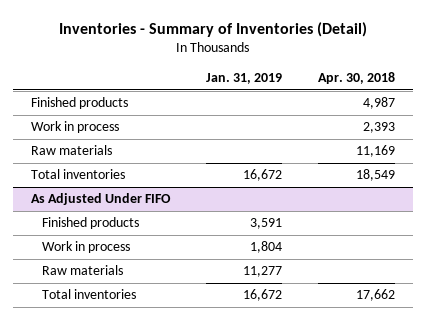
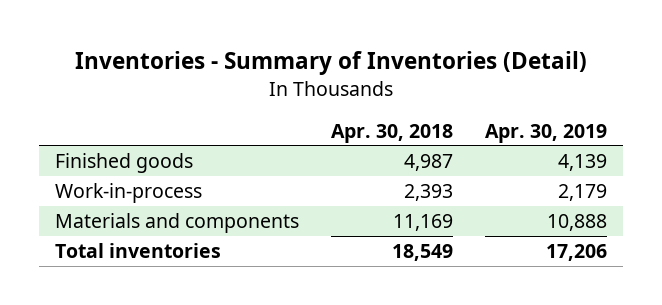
[205,73,282,85] Jan. 31, 2019 -> none
none -> [485,123,608,143] Apr. 30, 2019
[30,97,128,110] Finished products -> [54,152,193,173] Finished goods
[30,121,119,134] Work in process -> [54,182,202,203] Work-in-process
[30,145,112,156] Raw materials -> [54,212,299,233] Materials and components
[30,193,171,206] As Adjusted Under FIFO -> none
[41,217,139,230] Finished products -> none
[41,241,130,254] Work in process -> none
[41,265,123,276] Raw materials -> none
[41,289,136,300] Total inventories -> none

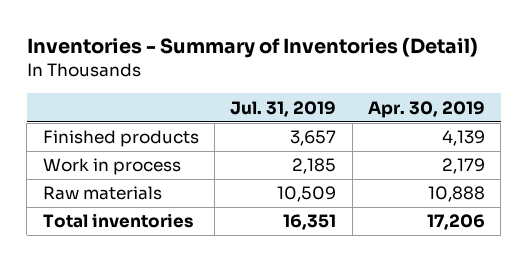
[331,123,454,143] Apr. 30, 2018 -> none
none -> [230,100,337,117] Jul. 31, 2019
[54,152,193,173] Finished goods -> [42,130,199,148] Finished products
[54,182,202,203] Work-in-process -> [42,158,181,176] Work in process
[54,212,299,233] Materials and components -> [42,186,162,201] Raw materials

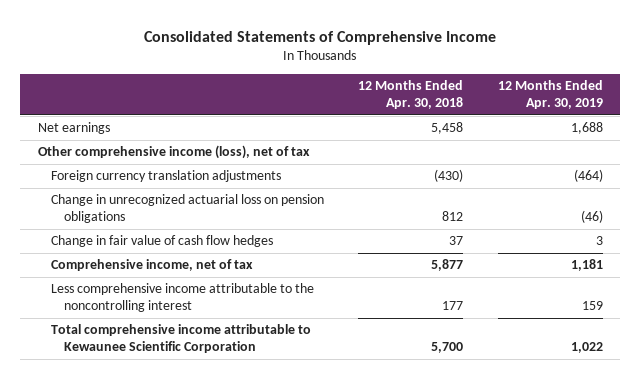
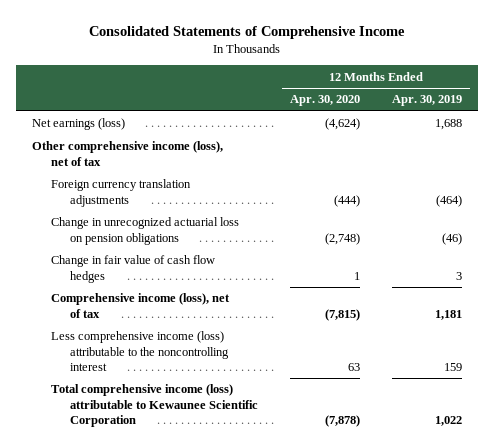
[358,80,464,110] 12 Months Ended Apr. 30, 2018 -> none
none -> [289,95,360,107] Apr. 30, 2020
[37,122,110,135] Net earnings -> [32,118,126,131] Net earnings (loss)
[50,259,253,272] Comprehensive income, net of tax -> [51,293,231,318] Comprehensive income (loss), net of tax
[50,283,314,313] Less comprehensive income attributable to the noncontrolling interest -> [51,331,230,371] Less comprehensive income (loss) attributable to the noncontrolling interest
[50,324,311,354] Total comprehensive income attributable to Kewaunee Scientific Corporation -> [51,384,259,427] Total comprehensive income (loss) attributable to Kewaunee Scientific Corporation

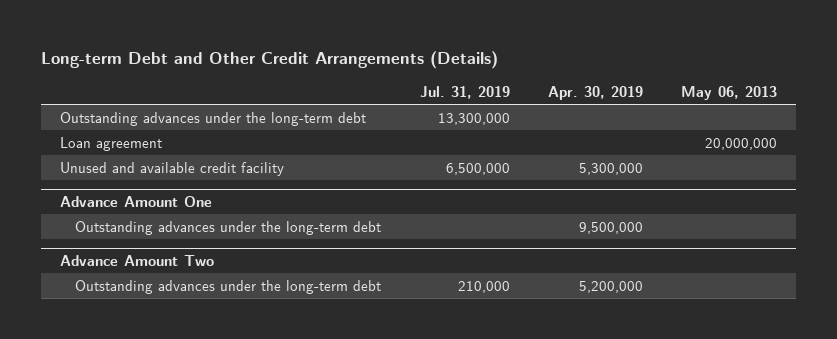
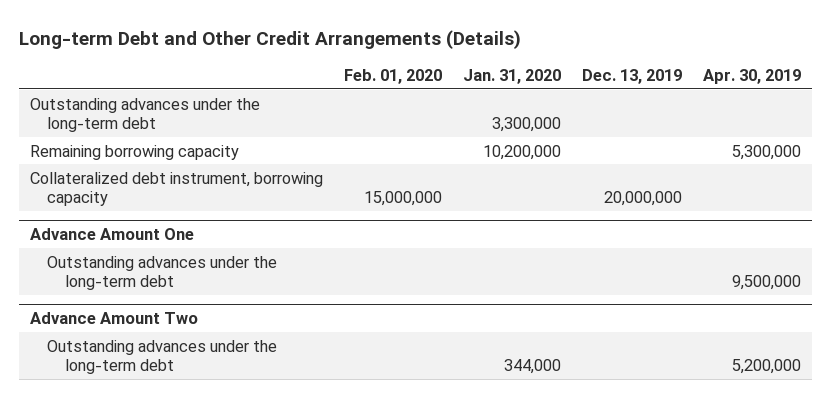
[419,85,510,99] Jul. 31, 2019 -> none
[681,85,778,100] May 06, 2013 -> none
none -> [343,69,442,85] Feb. 01, 2020
none -> [463,69,562,85] Jan. 31, 2020
none -> [582,69,683,85] Dec. 13, 2019
[60,136,163,151] Loan agreement -> none
[60,161,285,176] Unused and available credit facility -> [29,144,239,160] Remaining borrowing capacity
none -> [29,171,323,207] Collateralized debt instrument, borrowing capacity

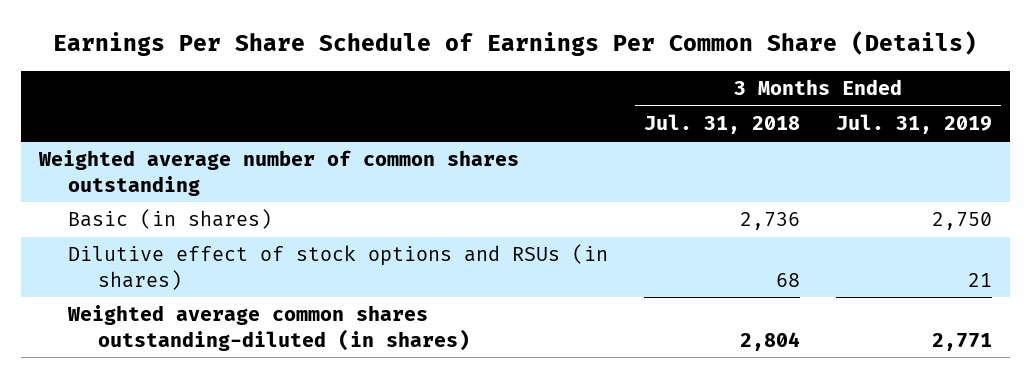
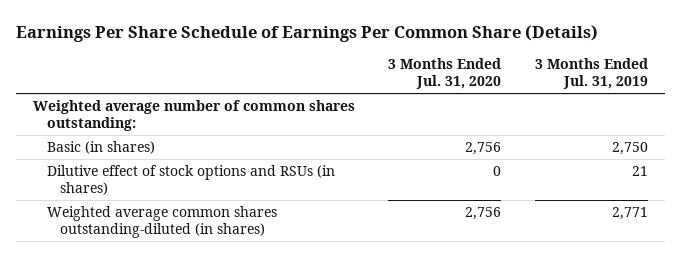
[644,114,801,135] Jul. 31, 2018 -> none
none -> [388,58,502,90] 3 Months Ended Jul. 31, 2020
[37,150,519,196] Weighted average number of common shares outstanding -> [32,100,355,132] Weighted average number of common shares outstanding:

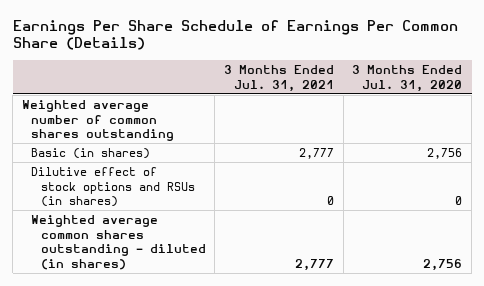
[535,58,649,90] 3 Months Ended Jul. 31, 2019 -> none
none -> [224,64,335,92] 3 Months Ended Jul. 31, 2021
[32,100,355,132] Weighted average number of common shares outstanding: -> [21,99,175,142] Weighted average number of common shares outstanding
[46,206,277,239] Weighted average common shares outstanding-diluted (in shares) -> [31,214,206,270] Weighted average common shares outstanding - diluted (in shares)

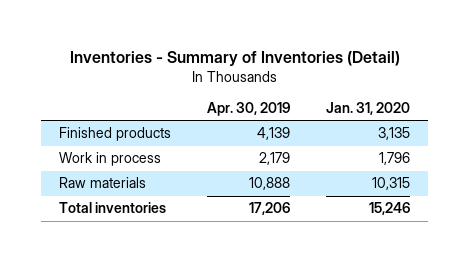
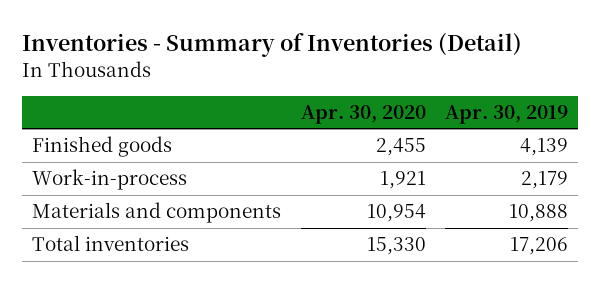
[326,101,411,115] Jan. 31, 2020 -> none
none -> [300,104,426,124] Apr. 30, 2020
[59,127,172,142] Finished products -> [31,136,172,158] Finished goods
[59,152,162,167] Work in process -> [31,169,187,191] Work-in-process
[59,177,147,189] Raw materials -> [31,202,281,224] Materials and components

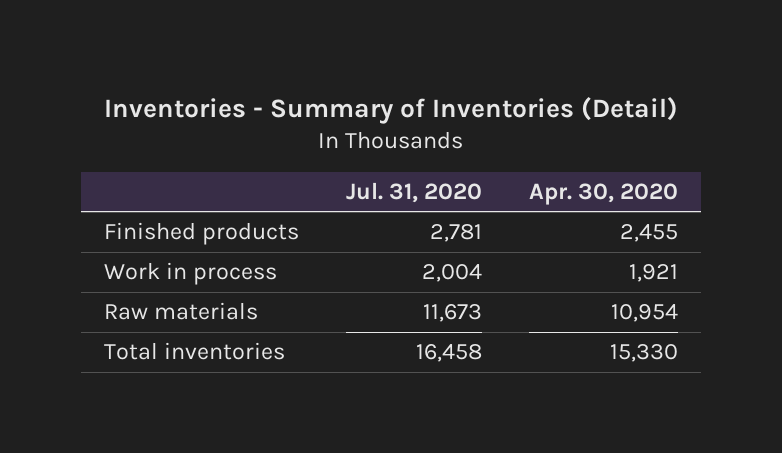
[445,104,569,124] Apr. 30, 2019 -> none
none -> [346,181,483,203] Jul. 31, 2020
[31,136,172,158] Finished goods -> [104,222,300,246] Finished products
[31,169,187,191] Work-in-process -> [104,262,278,286] Work in process
[31,202,281,224] Materials and components -> [104,302,259,321] Raw materials

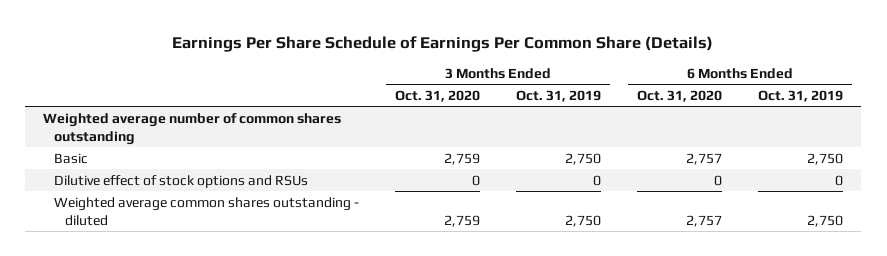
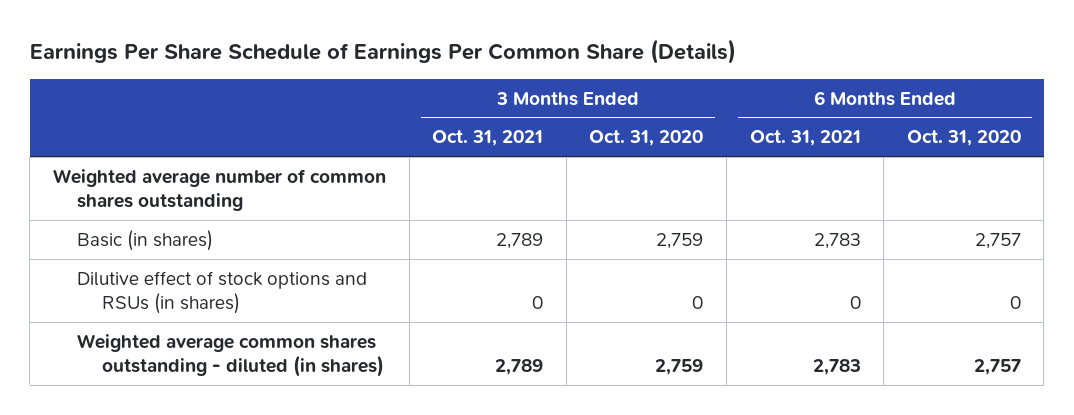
[516,89,602,102] Oct. 31, 2019 -> none
[758,89,844,102] Oct. 31, 2019 -> none
none -> [432,130,544,147] Oct. 31, 2021
none -> [749,130,861,147] Oct. 31, 2021
[54,152,89,164] Basic -> [77,229,214,251] Basic (in shares)
[54,174,309,188] Dilutive effect of stock options and RSUs -> [77,270,368,315] Dilutive effect of stock options and RSUs (in shares)
[54,196,360,226] Weighted average common shares outstanding - diluted -> [77,333,385,378] Weighted average common shares outstanding - diluted (in shares)

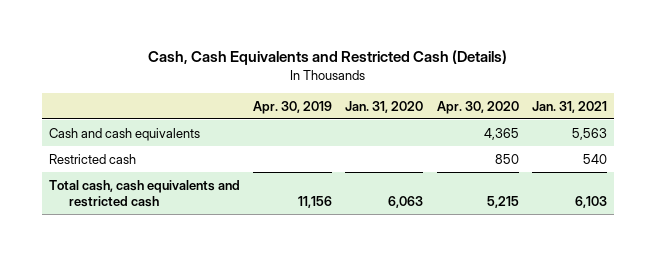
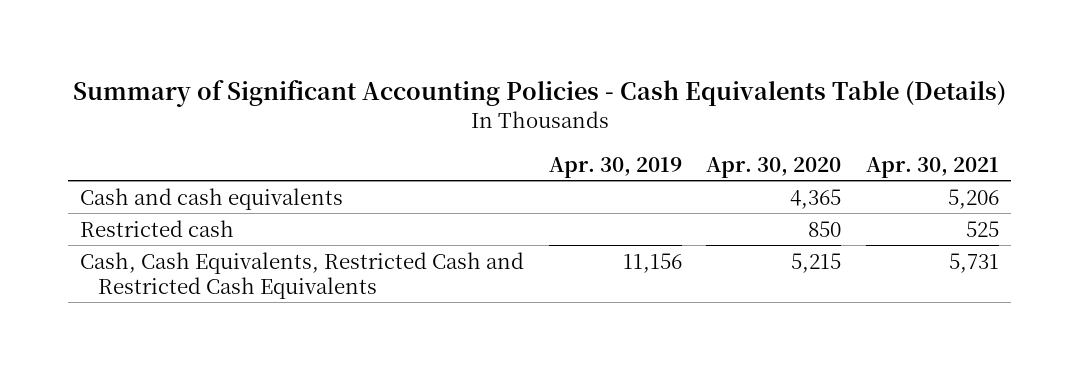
[147,50,507,66] Cash, Cash Equivalents and Restricted Cash (Details) -> [72,79,1006,107] Summary of Significant Accounting Policies - Cash Equivalents Table (Details)
[345,100,424,113] Jan. 31, 2020 -> none
[532,100,608,113] Jan. 31, 2021 -> none
none -> [865,156,999,178] Apr. 30, 2021
[48,179,240,207] Total cash, cash equivalents and restricted cash -> [80,251,525,299] Cash, Cash Equivalents, Restricted Cash and Restricted Cash Equivalents

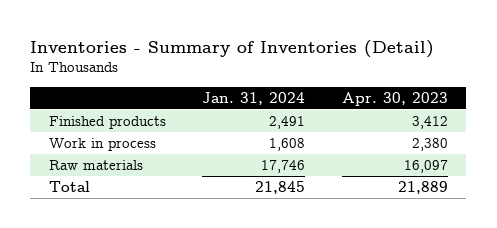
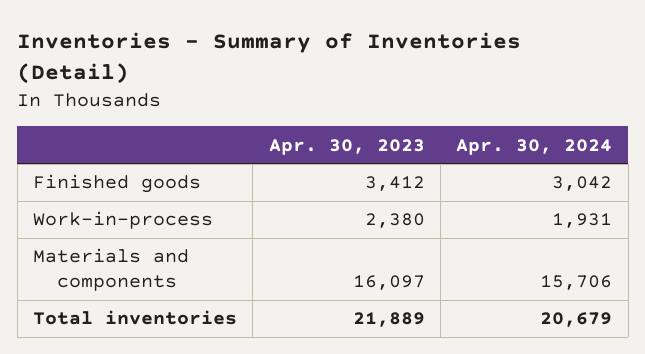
[202,91,306,105] Jan. 31, 2024 -> none
none -> [456,138,613,155] Apr. 30, 2024
[48,115,166,129] Finished products -> [32,174,201,194] Finished goods
[48,137,156,151] Work in process -> [32,211,213,230] Work-in-process
[48,159,143,170] Raw materials -> [32,248,189,291] Materials and components
[48,180,90,192] Total -> [32,310,237,326] Total inventories

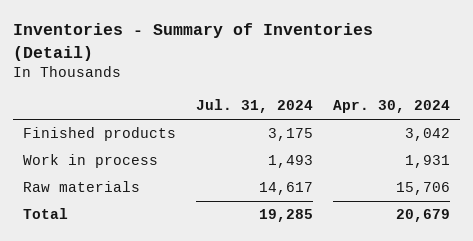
[268,138,425,155] Apr. 30, 2023 -> none
none -> [195,99,313,114] Jul. 31, 2024
[32,174,201,194] Finished goods -> [22,127,176,142] Finished products
[32,211,213,230] Work-in-process -> [22,154,158,169] Work in process
[32,248,189,291] Materials and components -> [22,181,140,193] Raw materials
[32,310,237,326] Total inventories -> [22,208,68,220] Total

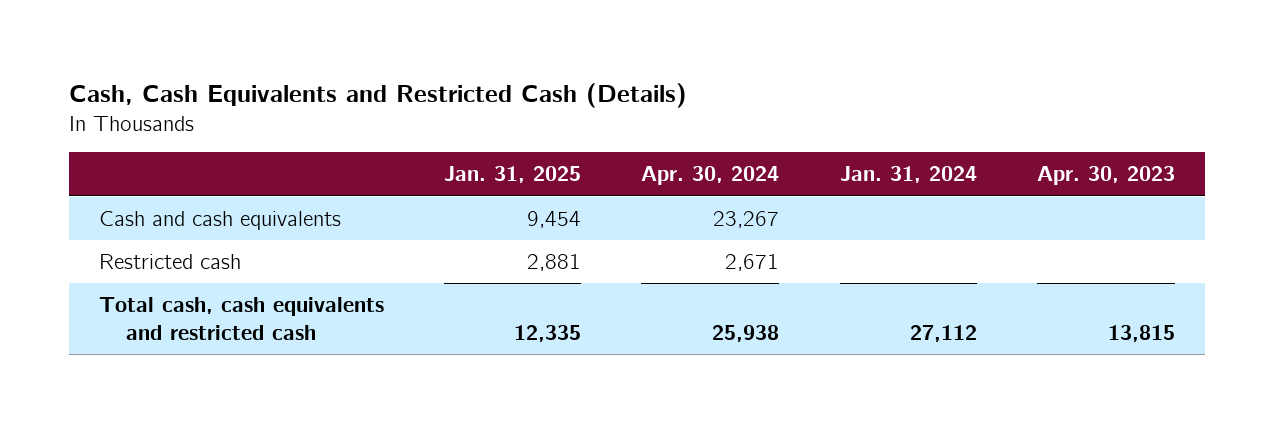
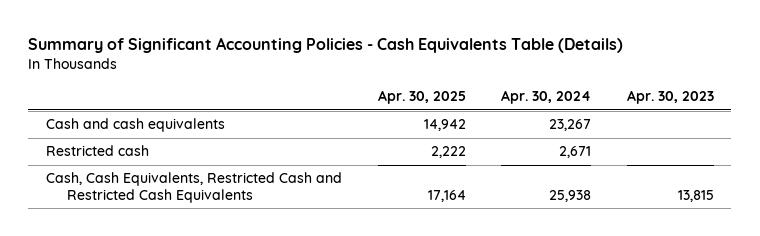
[68,82,687,108] Cash, Cash Equivalents and Restricted Cash (Details) -> [28,37,624,54] Summary of Significant Accounting Policies - Cash Equivalents Table (Details)
[444,166,582,184] Jan. 31, 2025 -> none
[839,166,977,184] Jan. 31, 2024 -> none
none -> [377,90,466,105] Apr. 30, 2025
[98,297,384,340] Total cash, cash equivalents and restricted cash -> [46,172,343,203] Cash, Cash Equivalents, Restricted Cash and Restricted Cash Equivalents

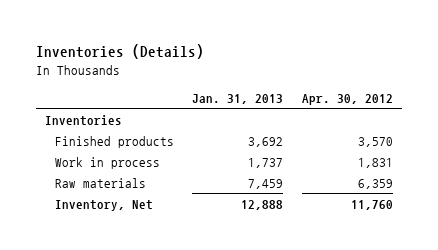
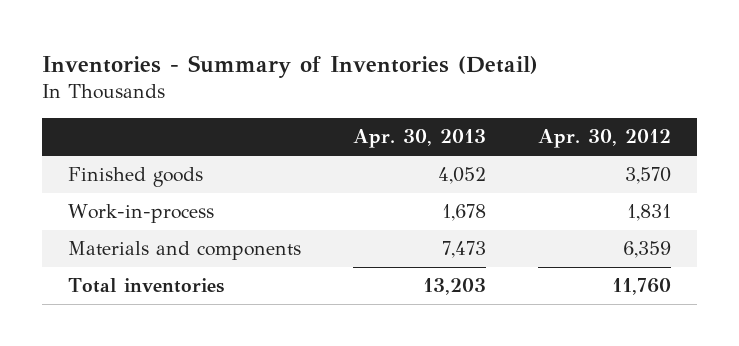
[36,44,205,60] Inventories (Details) -> [41,55,538,79] Inventories - Summary of Inventories (Detail)
[192,93,284,104] Jan. 31, 2013 -> none
none -> [352,129,486,149] Apr. 30, 2013
[45,114,123,126] Inventories -> none
[55,135,175,148] Finished products -> [67,167,203,188] Finished goods
[55,156,161,169] Work in process -> [67,204,214,224] Work-in-process
[55,177,147,188] Raw materials -> [67,241,301,261] Materials and components
[55,199,154,211] Inventory, Net -> [67,278,224,294] Total inventories

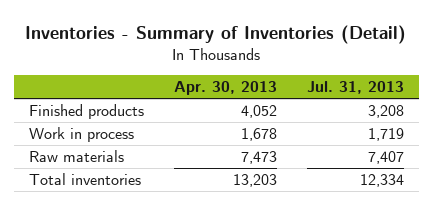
[537,129,671,149] Apr. 30, 2012 -> none
none -> [306,81,404,95] Jul. 31, 2013
[67,167,203,188] Finished goods -> [29,103,145,119] Finished products
[67,204,214,224] Work-in-process -> [29,126,135,142] Work in process
[67,241,301,261] Materials and components -> [29,149,125,162] Raw materials

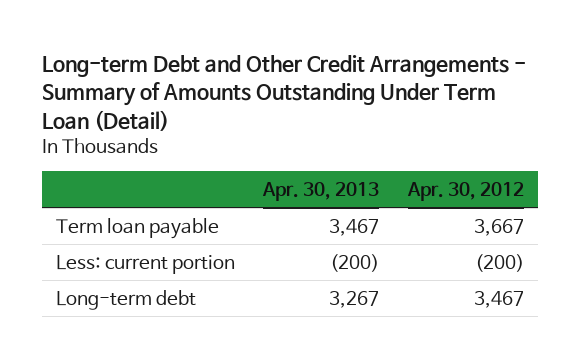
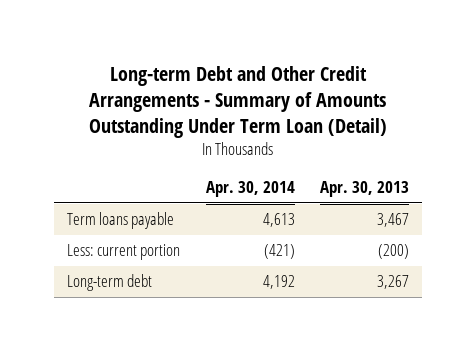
[406,181,524,201] Apr. 30, 2012 -> none
none -> [205,181,295,198] Apr. 30, 2014
[56,217,220,239] Term loan payable -> [67,212,175,230] Term loans payable

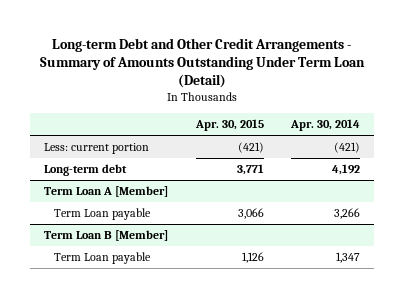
[320,181,410,198] Apr. 30, 2013 -> none
none -> [194,119,264,132] Apr. 30, 2015
[67,212,175,230] Term loans payable -> none
none -> [44,185,169,197] Term Loan A [Member]
none -> [54,207,152,220] Term Loan payable
none -> [44,229,169,241] Term Loan B [Member]
none -> [54,251,152,264] Term Loan payable

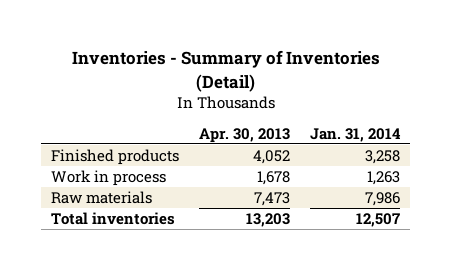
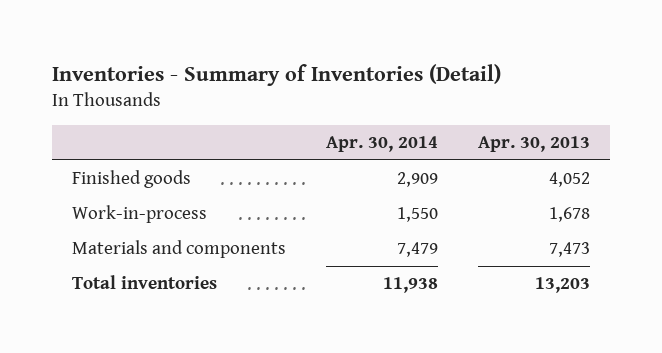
[310,127,402,142] Jan. 31, 2014 -> none
none -> [325,136,438,153] Apr. 30, 2014
[51,148,180,165] Finished products -> [71,170,191,189] Finished goods
[51,169,167,186] Work in process -> [71,205,207,224] Work-in-process
[51,190,153,204] Raw materials -> [71,240,286,259] Materials and components

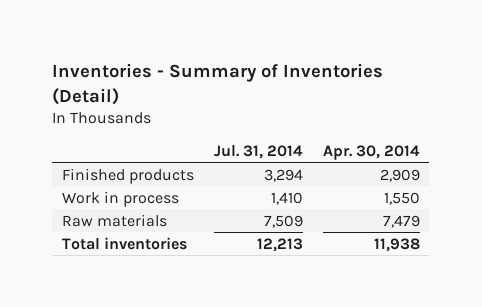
[477,136,590,153] Apr. 30, 2013 -> none
none -> [213,144,303,159] Jul. 31, 2014
[71,170,191,189] Finished goods -> [62,167,195,184] Finished products
[71,205,207,224] Work-in-process -> [62,190,180,207] Work in process
[71,240,286,259] Materials and components -> [62,213,168,227] Raw materials

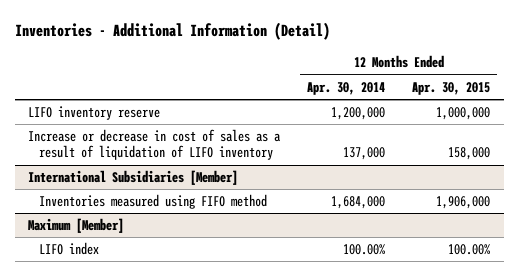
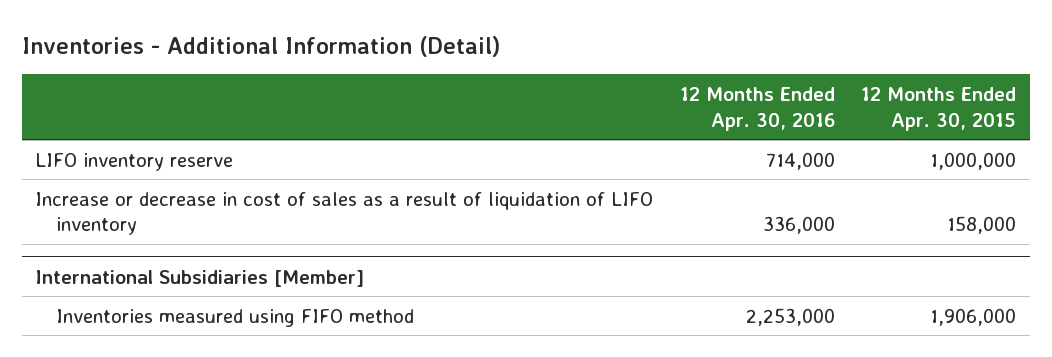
[307,81,386,95] Apr. 30, 2014 -> none
none -> [679,86,835,131] 12 Months Ended Apr. 30, 2016
[28,218,125,234] Maximum [Member] -> none
[39,242,100,256] LIFO index -> none

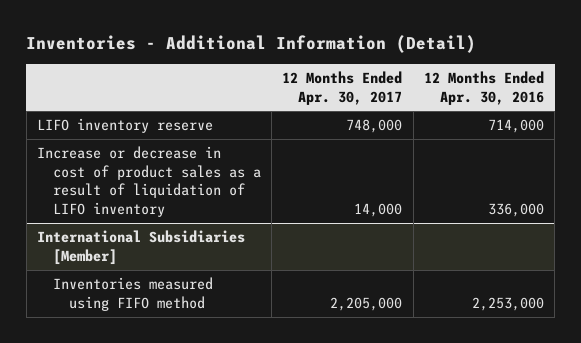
[861,86,1017,131] 12 Months Ended Apr. 30, 2015 -> none
none -> [282,71,403,105] 12 Months Ended Apr. 30, 2017
[35,191,654,236] Increase or decrease in cost of sales as a result of liquidation of LIFO inventory -> [37,146,261,217] Increase or decrease in cost of product sales as a result of liquidation of LIFO inventory

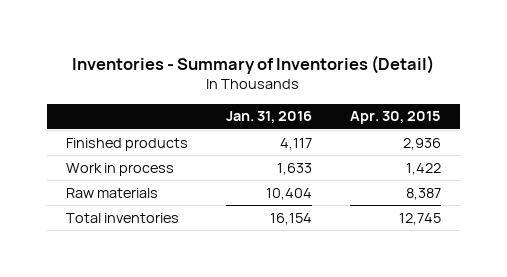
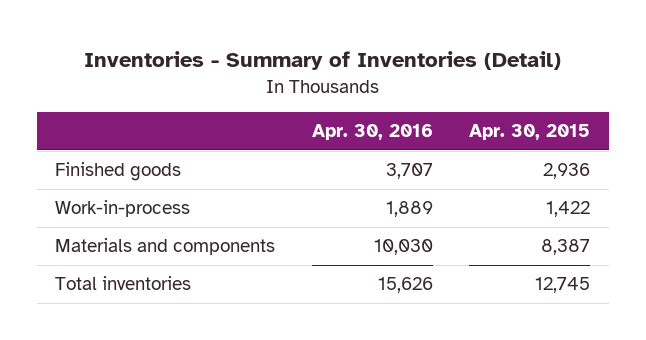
[225,111,312,124] Jan. 31, 2016 -> none
none -> [311,124,433,141] Apr. 30, 2016
[66,137,189,151] Finished products -> [55,162,182,182] Finished goods
[66,162,175,176] Work in process -> [55,200,191,218] Work-in-process
[66,187,159,198] Raw materials -> [55,238,276,256] Materials and components

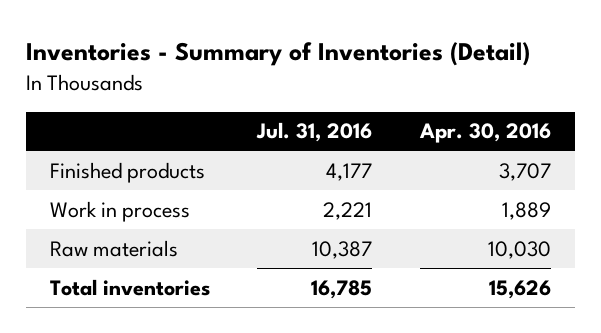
[469,124,591,141] Apr. 30, 2015 -> none
none -> [256,122,373,143] Jul. 31, 2016
[55,162,182,182] Finished goods -> [49,161,205,183] Finished products
[55,200,191,218] Work-in-process -> [49,200,190,222] Work in process
[55,238,276,256] Materials and components -> [49,239,178,257] Raw materials

